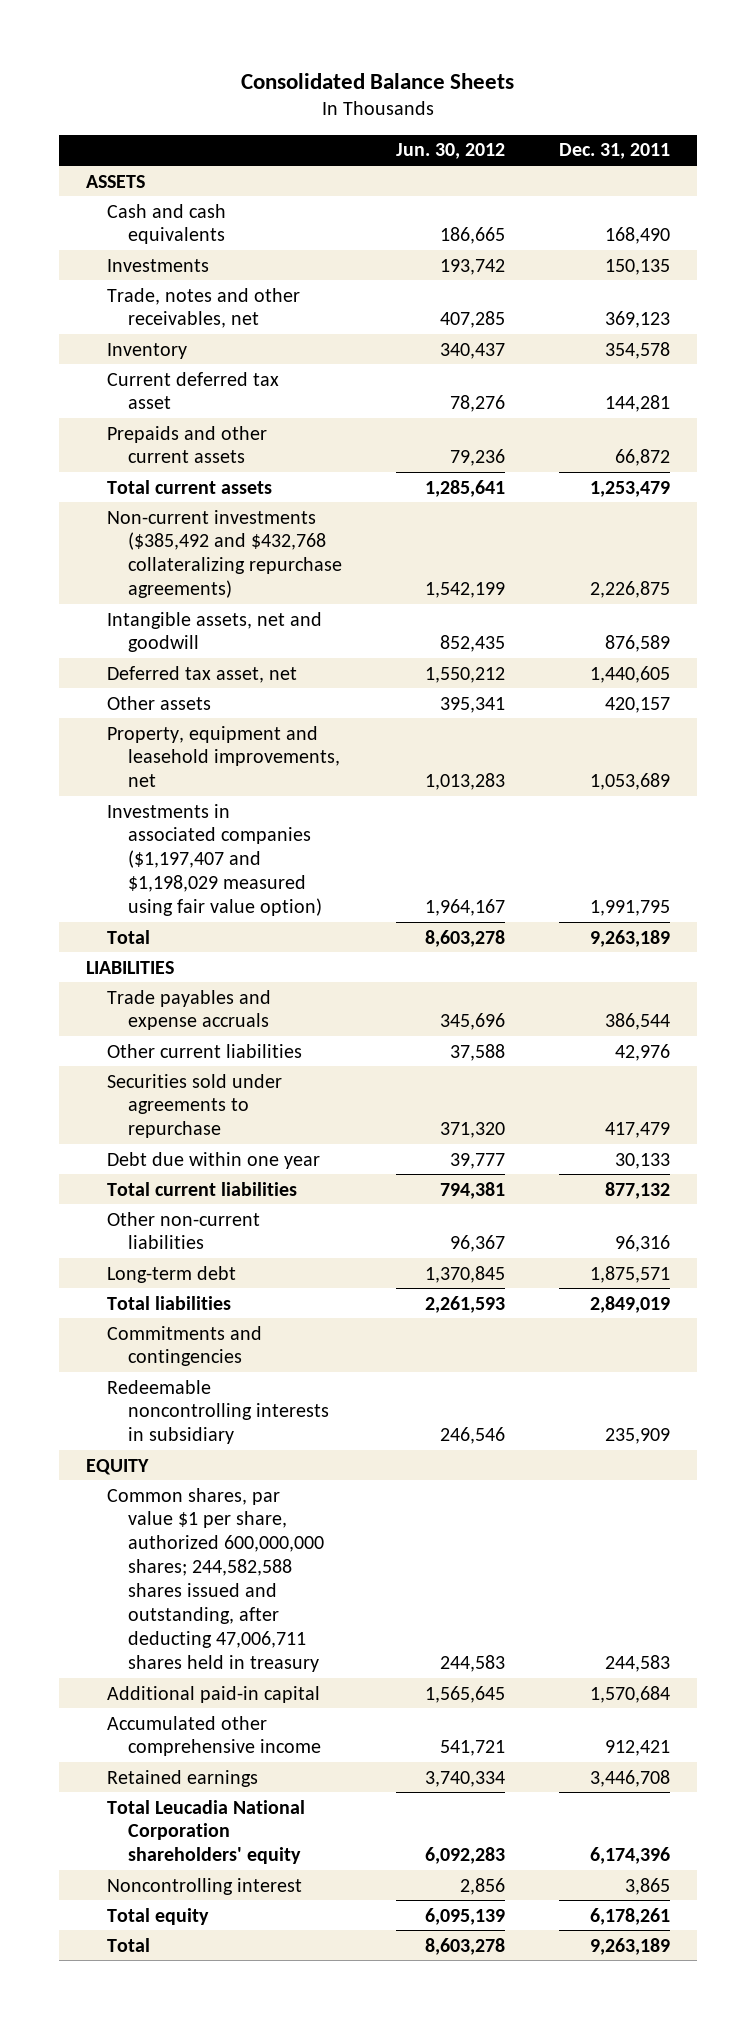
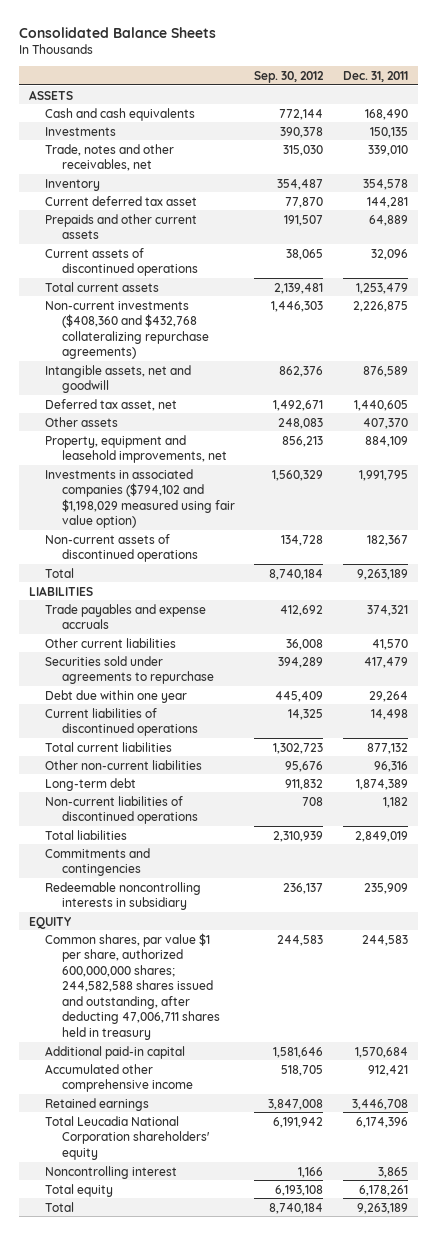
[396,143,506,160] Jun. 30, 2012 -> none
none -> [254,70,325,83] Sep. 30, 2012
[605,311,671,329] 369,123 -> [367,144,408,156] 339,010
[615,449,671,467] 66,872 -> [368,214,408,226] 64,889
none -> [45,247,198,277] Current assets of discontinued operations
[107,509,343,599] Non-current investments ($385,492 and $432,768 collateralizing repurchase agreements) -> [45,300,209,360] Non-current investments ($408,360 and $432,768 collateralizing repurchase agreements)
[605,696,671,713] 420,157 -> [362,417,408,429] 407,370
[590,773,671,791] 1,053,689 -> [364,435,408,447] 884,109
[107,803,323,917] Investments in associated companies ($1,197,407 and $1,198,029 measured using fair value option) -> [45,468,235,529] Investments in associated companies ($794,102 and $1,198,029 measured using fair value option)
none -> [45,533,198,563] Non-current assets of discontinued operations
[605,1013,671,1031] 386,544 -> [366,604,408,616] 374,321
[615,1043,671,1061] 42,976 -> [371,638,408,650] 41,570
[615,1152,671,1169] 30,133 -> [368,690,408,702] 29,264
none -> [45,707,198,737] Current liabilities of discontinued operations
[590,1265,671,1283] 1,875,571 -> [355,778,408,790] 1,874,389
none -> [45,795,198,825] Non-current liabilities of discontinued operations

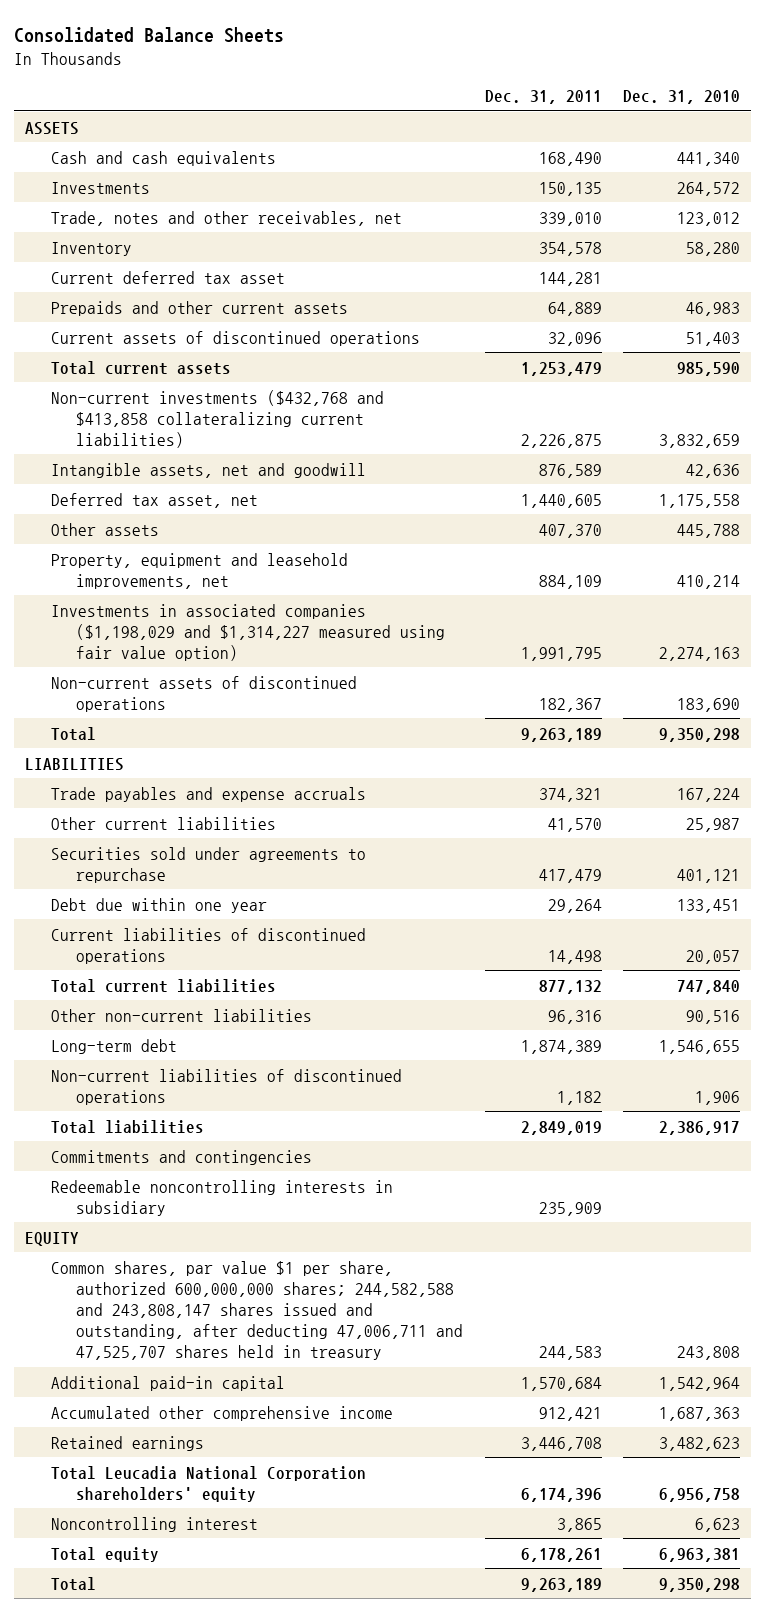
[254,70,325,83] Sep. 30, 2012 -> none
none -> [622,90,740,105] Dec. 31, 2010
[45,300,209,360] Non-current investments ($408,360 and $432,768 collateralizing repurchase agreements) -> [50,389,384,448] Non-current investments ($432,768 and $413,858 collateralizing current liabilities)
[45,468,235,529] Investments in associated companies ($794,102 and $1,198,029 measured using fair value option) -> [50,603,446,661] Investments in associated companies ($1,198,029 and $1,314,227 measured using fair value option)
[45,932,220,1040] Common shares, par value $1 per share, authorized 600,000,000 shares; 244,582,588 shares issued and outstanding, after deducting 47,006,711 shares held in treasury -> [50,1260,464,1360] Common shares, par value $1 per share, authorized 600,000,000 shares; 244,582,588 and 243,808,147 shares issued and outstanding, after deducting 47,006,711 and 47,525,707 shares held in treasury

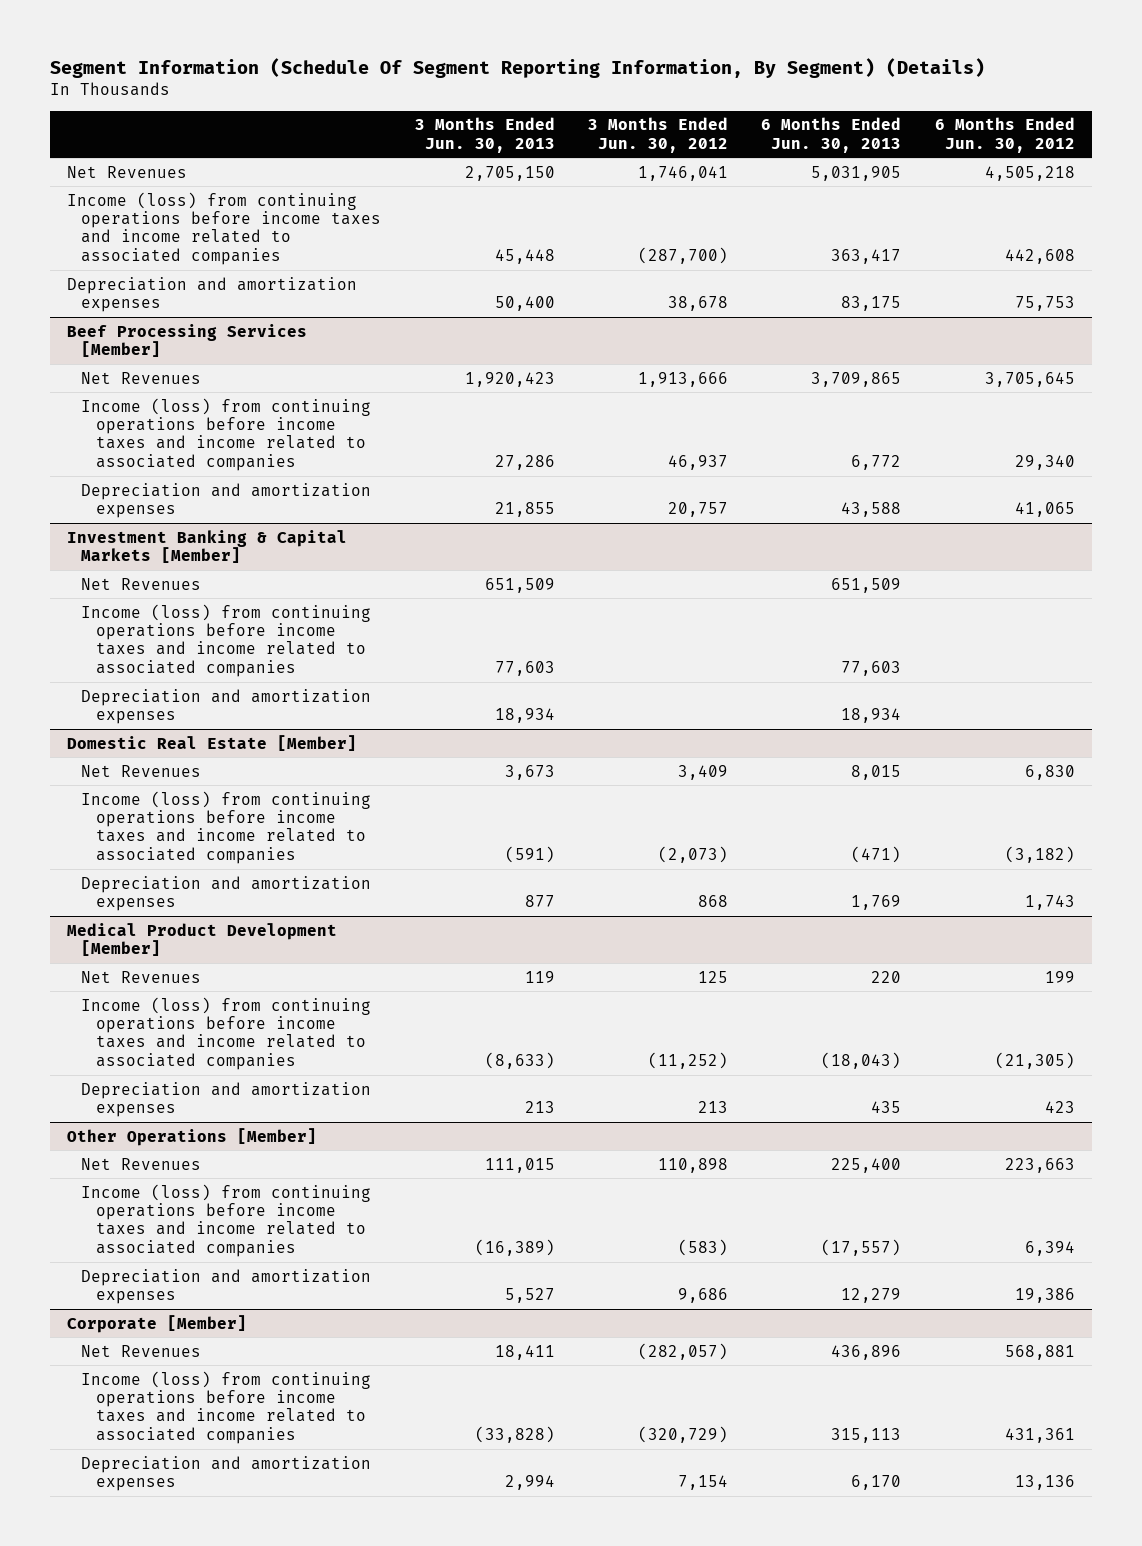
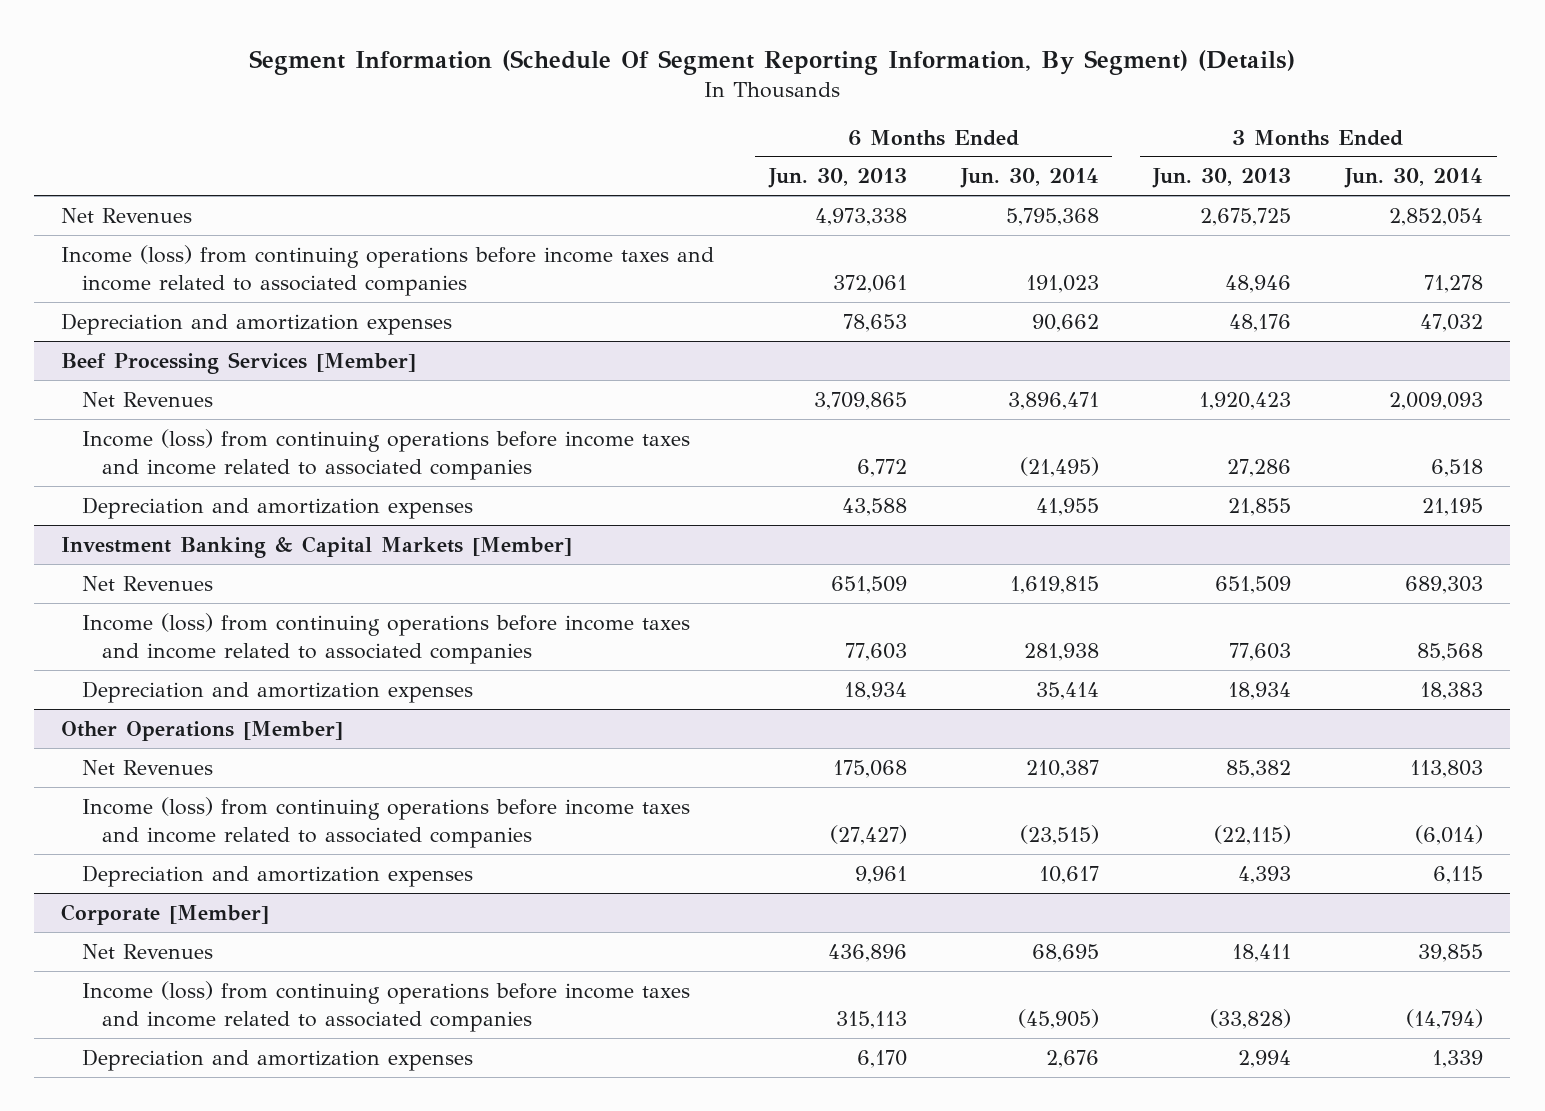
[588,117,729,153] 3 Months Ended Jun. 30, 2012 -> none
[934,117,1075,153] 6 Months Ended Jun. 30, 2012 -> none
none -> [959,168,1099,189] Jun. 30, 2014
none -> [1344,168,1484,189] Jun. 30, 2014
[464,165,555,181] 2,705,150 -> [1200,207,1292,226] 2,675,725
[811,165,902,181] 5,031,905 -> [814,207,907,226] 4,973,338
[494,248,555,264] 45,448 -> [1225,274,1292,293] 48,946
[831,248,902,264] 363,417 -> [832,274,907,293] 372,061
[494,296,555,312] 50,400 -> [1229,313,1292,332] 48,176
[841,296,902,312] 83,175 -> [842,313,907,332] 78,653
[67,734,358,751] Domestic Real Estate [Member] -> none
[81,764,202,777] Net Revenues -> none
[81,790,372,864] Income (loss) from continuing operations before income taxes and income related to associated companies -> none
[81,875,372,912] Depreciation and amortization expenses -> none
[67,922,338,957] Medical Product Development [Member] -> none
[81,970,202,983] Net Revenues -> none
[81,996,372,1070] Income (loss) from continuing operations before income taxes and income related to associated companies -> none
[81,1081,372,1118] Depreciation and amortization expenses -> none
[484,1157,555,1173] 111,015 -> [1226,759,1292,778] 85,382
[831,1157,902,1173] 225,400 -> [832,759,907,778] 175,068
[474,1238,555,1256] (16,389) -> [1214,824,1292,845] (22,115)
[821,1238,902,1256] (17,557) -> [829,824,907,845] (27,427)
[504,1288,555,1304] 5,527 -> [1238,865,1292,884] 4,393
[841,1288,902,1304] 12,279 -> [854,865,907,884] 9,961

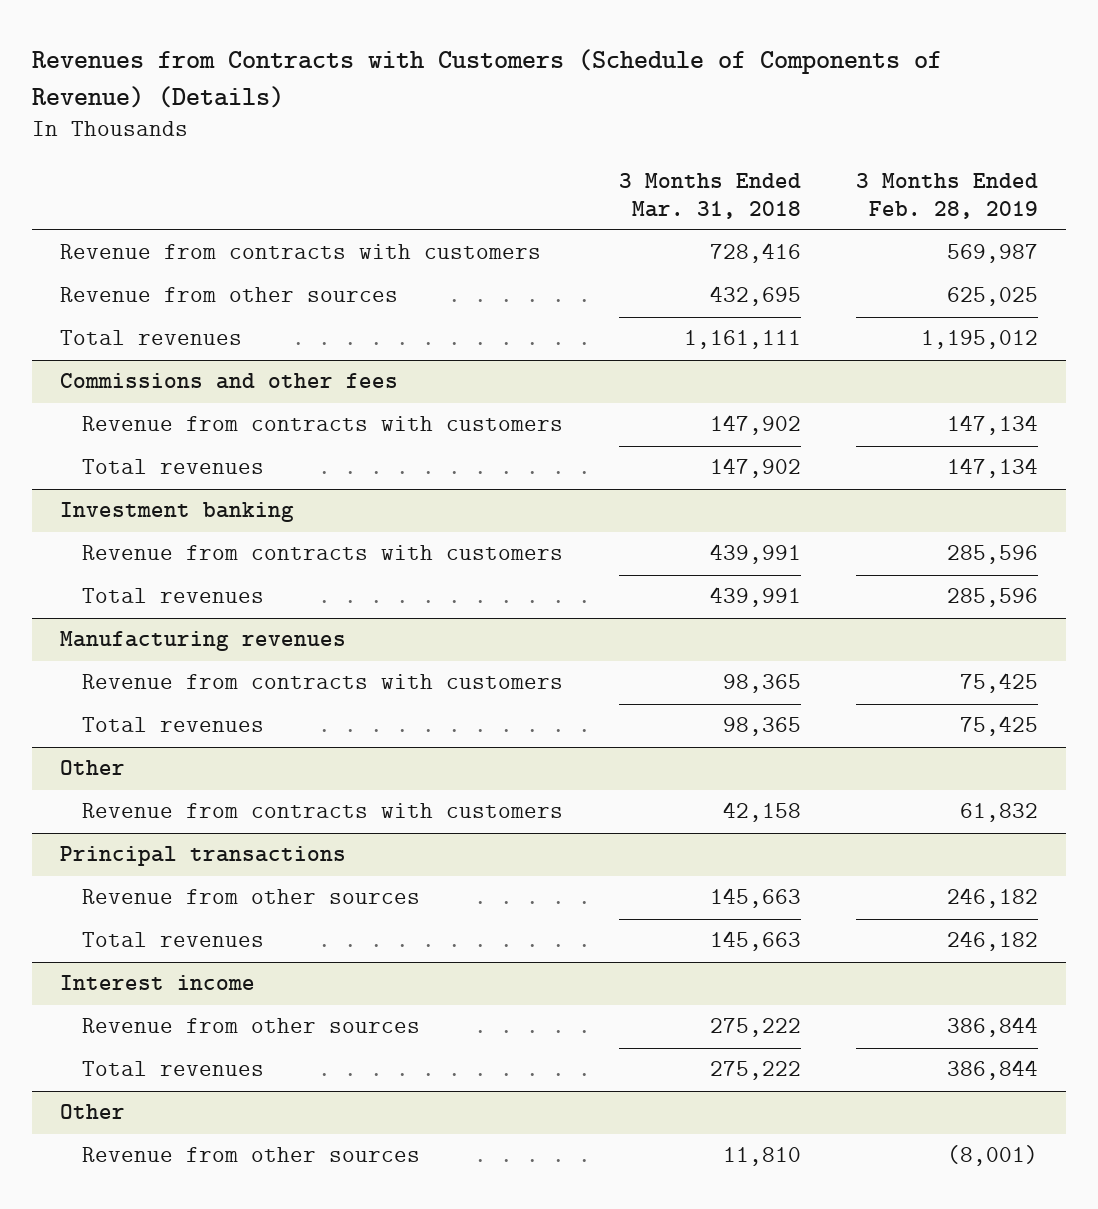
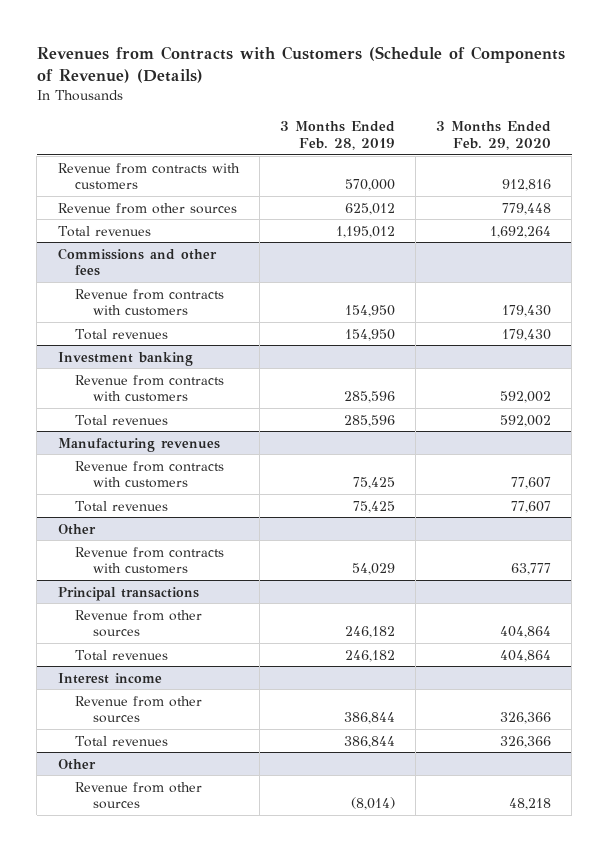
[618,173,801,219] 3 Months Ended Mar. 31, 2018 -> none
none -> [436,121,552,150] 3 Months Ended Feb. 29, 2020
[947,244,1039,264] 569,987 -> [344,179,395,192] 570,000
[947,287,1039,307] 625,025 -> [344,202,395,215] 625,012
[947,415,1039,436] 147,134 -> [344,305,395,318] 154,950
[947,458,1039,479] 147,134 -> [344,328,395,341] 154,950
[960,803,1039,823] 61,832 -> [351,563,395,576] 54,029
[947,1145,1039,1167] (8,001) -> [350,797,395,811] (8,014)

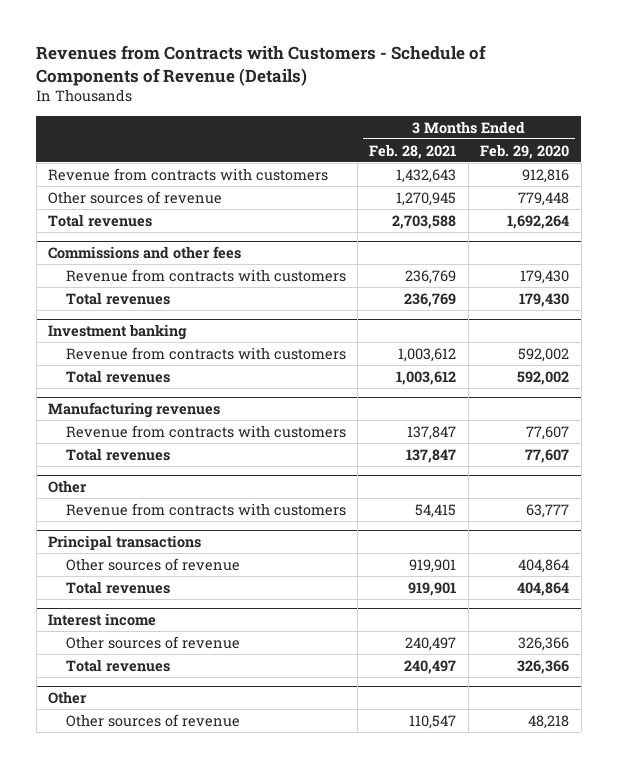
[36,45,565,84] Revenues from Contracts with Customers (Schedule of Components of Revenue) (Details) -> [36,44,487,86] Revenues from Contracts with Customers - Schedule of Components of Revenue (Details)
[279,121,395,150] 3 Months Ended Feb. 28, 2019 -> none
none -> [369,143,457,159] Feb. 28, 2021
[57,202,237,214] Revenue from other sources -> [48,190,223,204] Other sources of revenue
[75,609,203,638] Revenue from other sources -> [65,557,240,571] Other sources of revenue
[75,695,203,724] Revenue from other sources -> [65,635,240,649] Other sources of revenue
[75,781,203,810] Revenue from other sources -> [65,713,240,727] Other sources of revenue

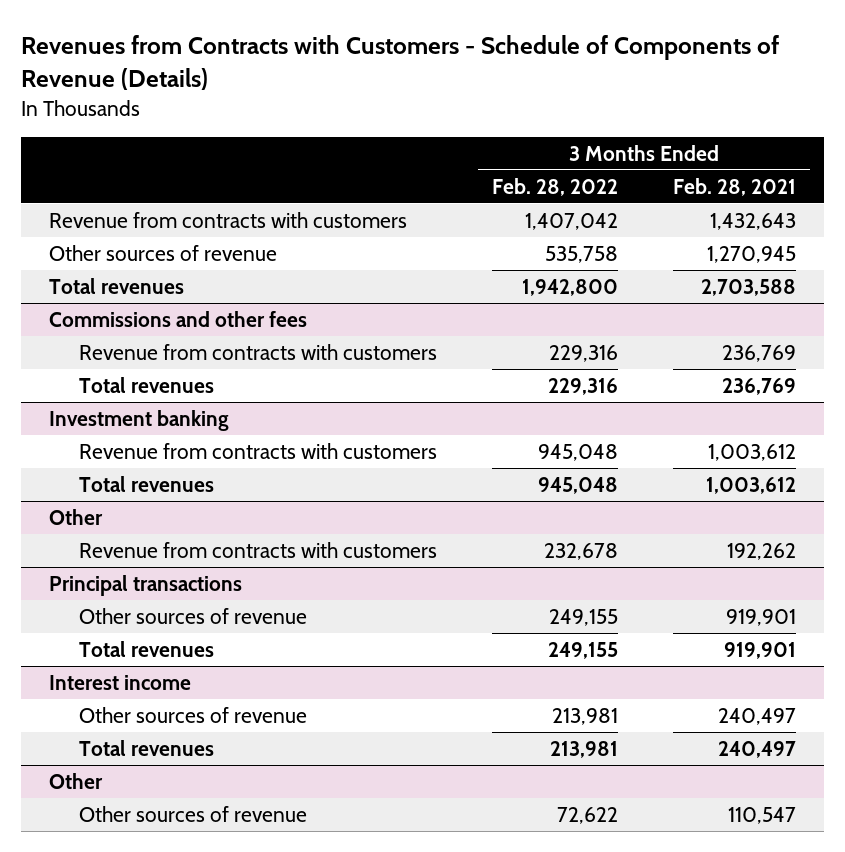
[480,143,570,159] Feb. 29, 2020 -> none
none -> [492,177,619,196] Feb. 28, 2022
[48,402,221,419] Manufacturing revenues -> none
[65,424,346,438] Revenue from contracts with customers -> none
[65,447,170,461] Total revenues -> none
[415,503,457,518] 54,415 -> [727,542,797,560] 192,262

